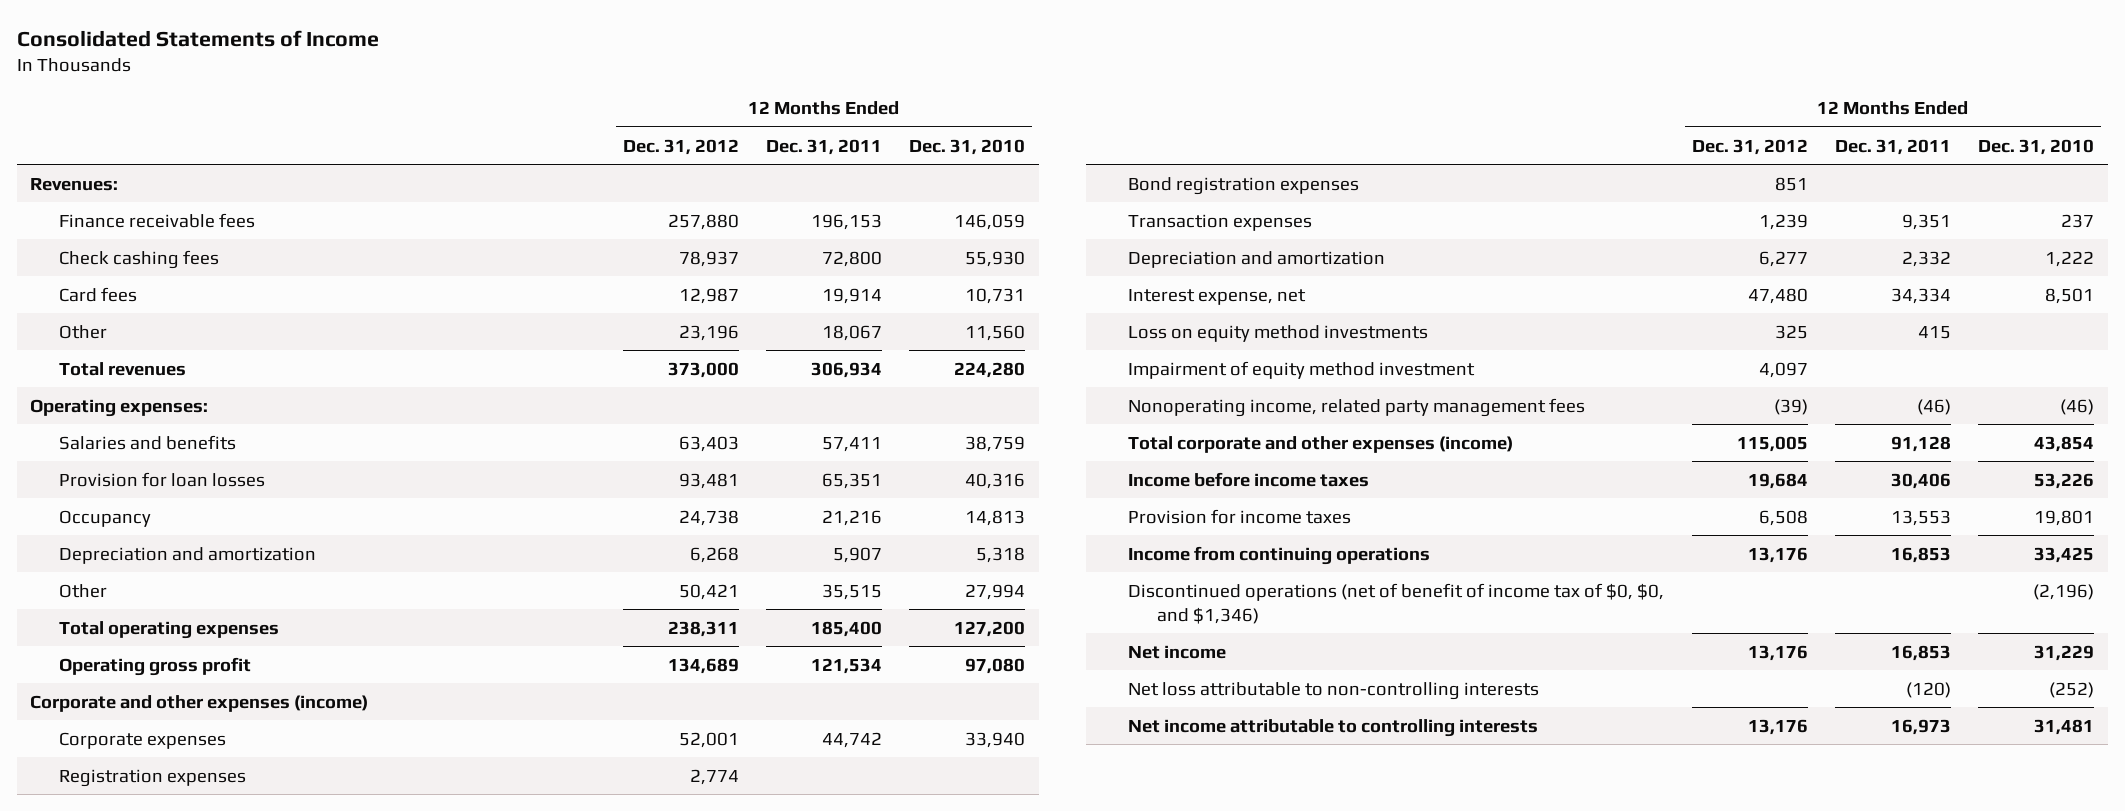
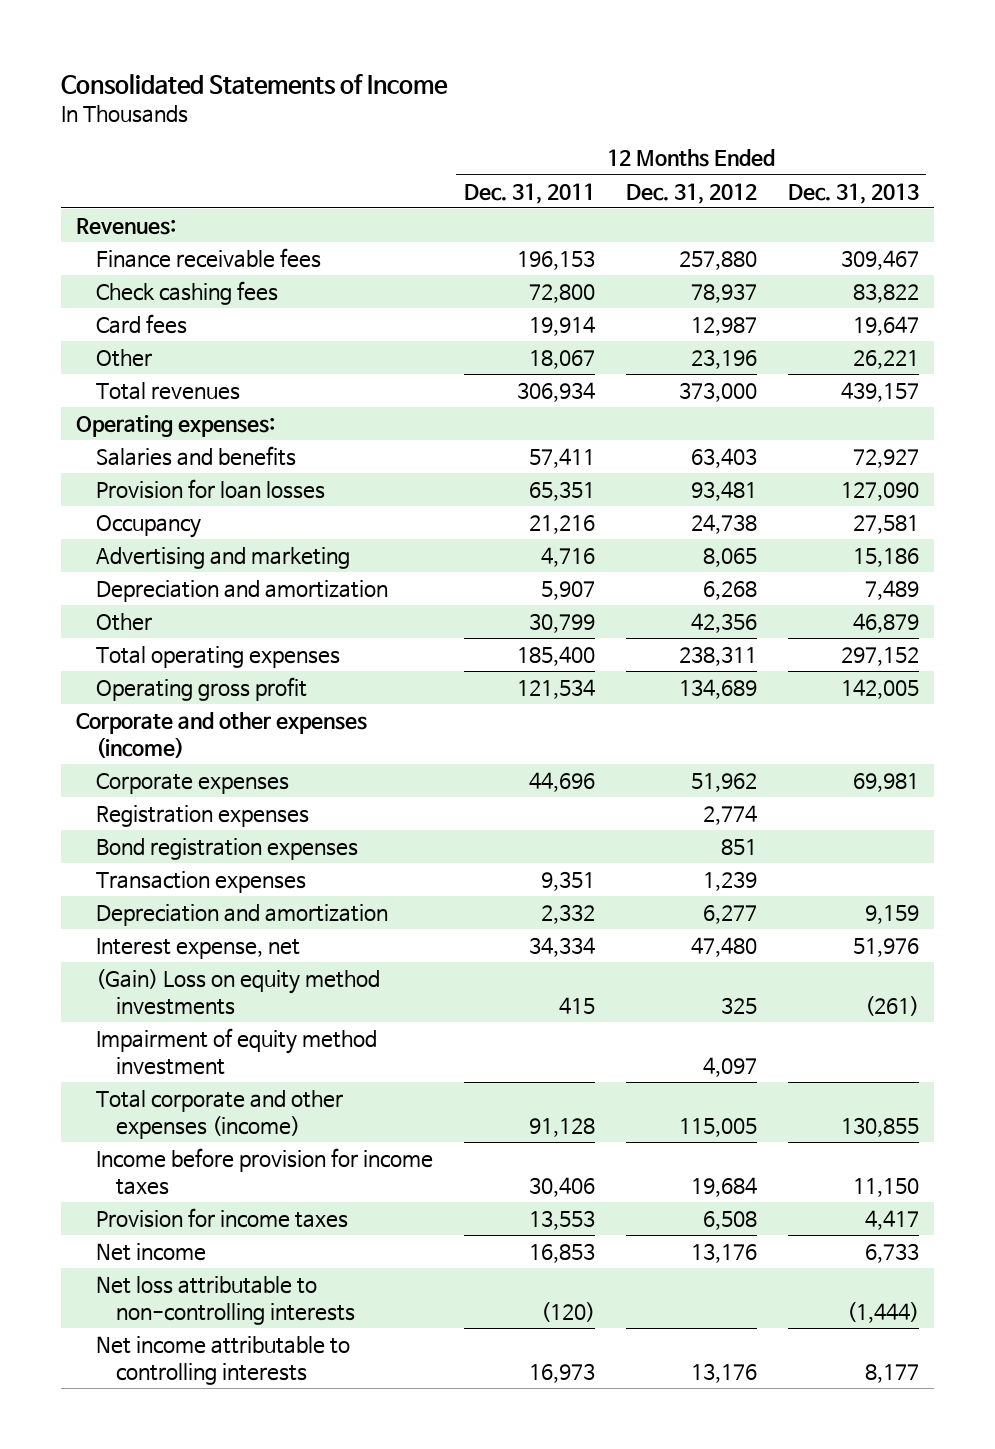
[909,138,1026,155] Dec. 31, 2010 -> none
none -> [787,182,919,204] Dec. 31, 2013
none -> [96,547,351,570] Advertising and marketing
[678,583,739,600] 50,421 -> [690,613,757,634] 42,356
[822,583,883,600] 35,515 -> [529,613,596,634] 30,799
[678,731,739,748] 52,001 -> [690,773,757,793] 51,962
[822,731,883,748] 44,742 -> [529,772,596,793] 44,696
[1128,324,1429,342] Loss on equity method investments -> [96,969,381,1015] (Gain) Loss on equity method investments
[1128,397,1586,417] Nonoperating income, related party management fees -> none
[1128,471,1370,487] Income before income taxes -> [96,1148,434,1195] Income before provision for income taxes
[1128,545,1431,565] Income from continuing operations -> none
[1128,582,1665,624] Discontinued operations (net of benefit of income tax of $0, $0, and $1,346) -> none

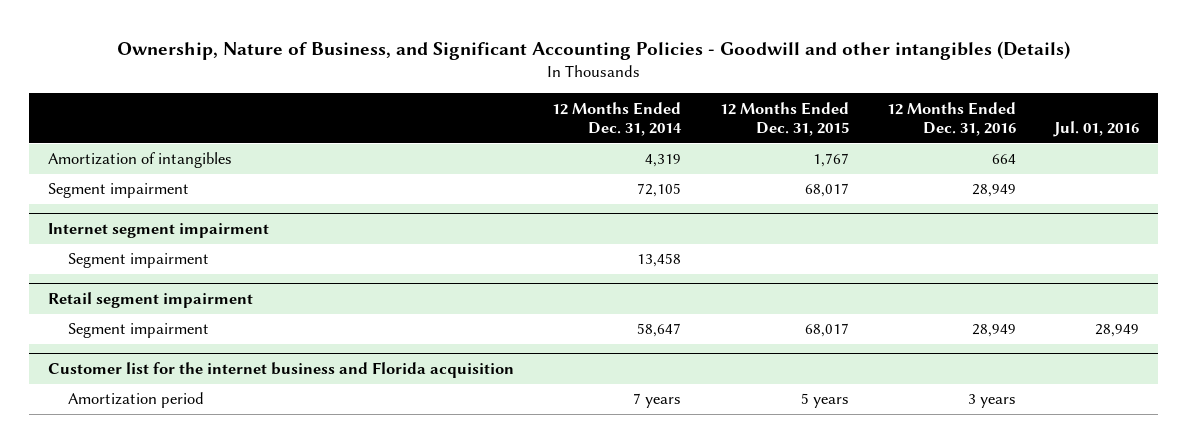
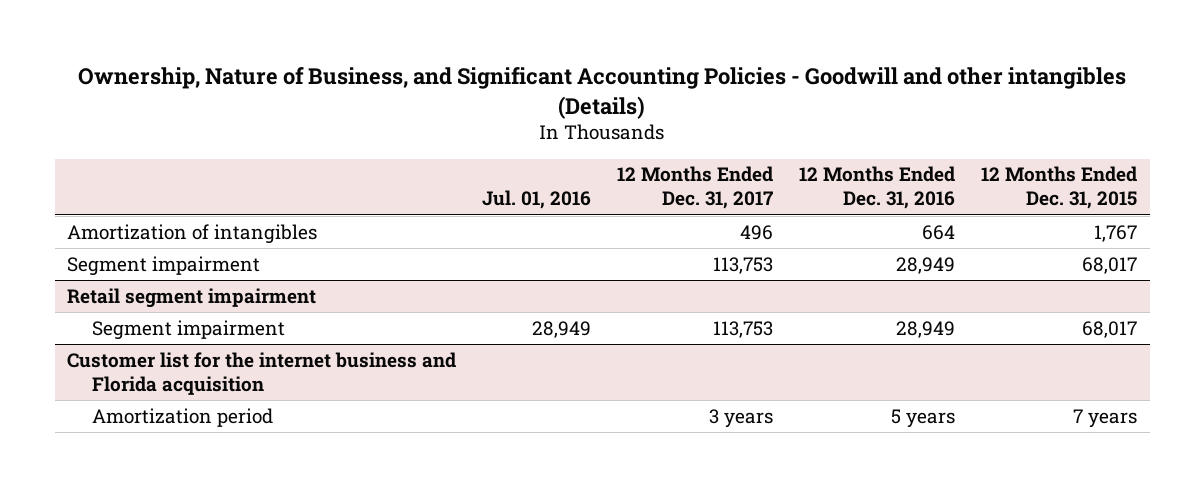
[552,101,683,137] 12 Months Ended Dec. 31, 2014 -> none
none -> [617,166,774,210] 12 Months Ended Dec. 31, 2017
[48,223,270,239] Internet segment impairment -> none
[68,253,210,269] Segment impairment -> none
[800,393,849,409] 5 years -> [1072,408,1137,428] 7 years
[967,394,1016,409] 3 years -> [890,408,955,428] 5 years

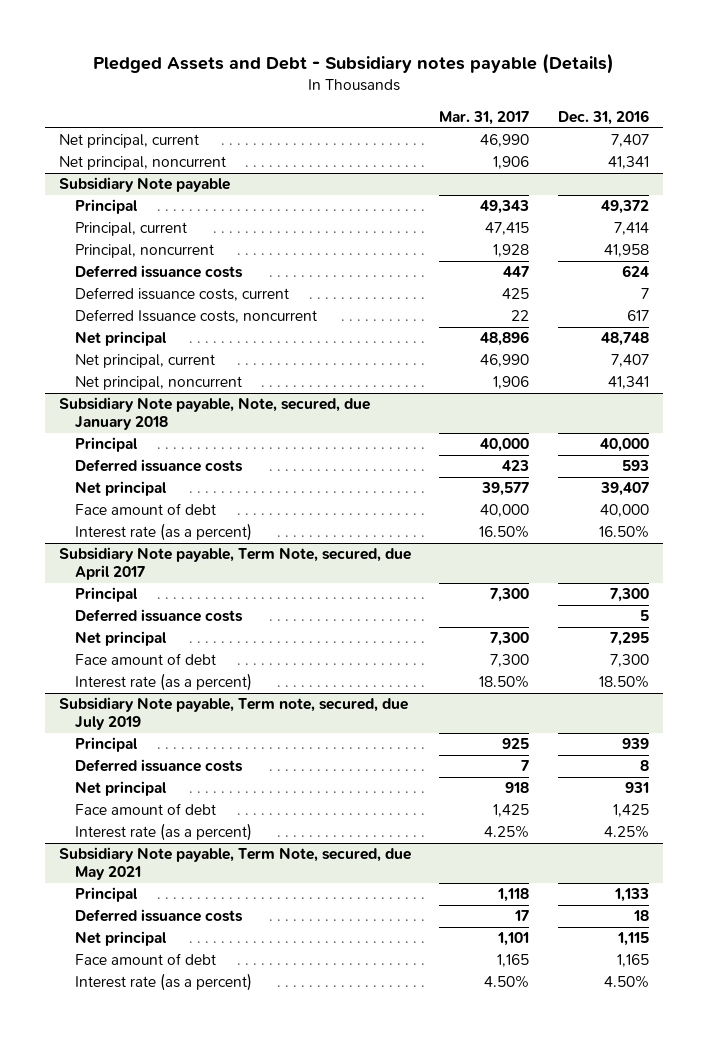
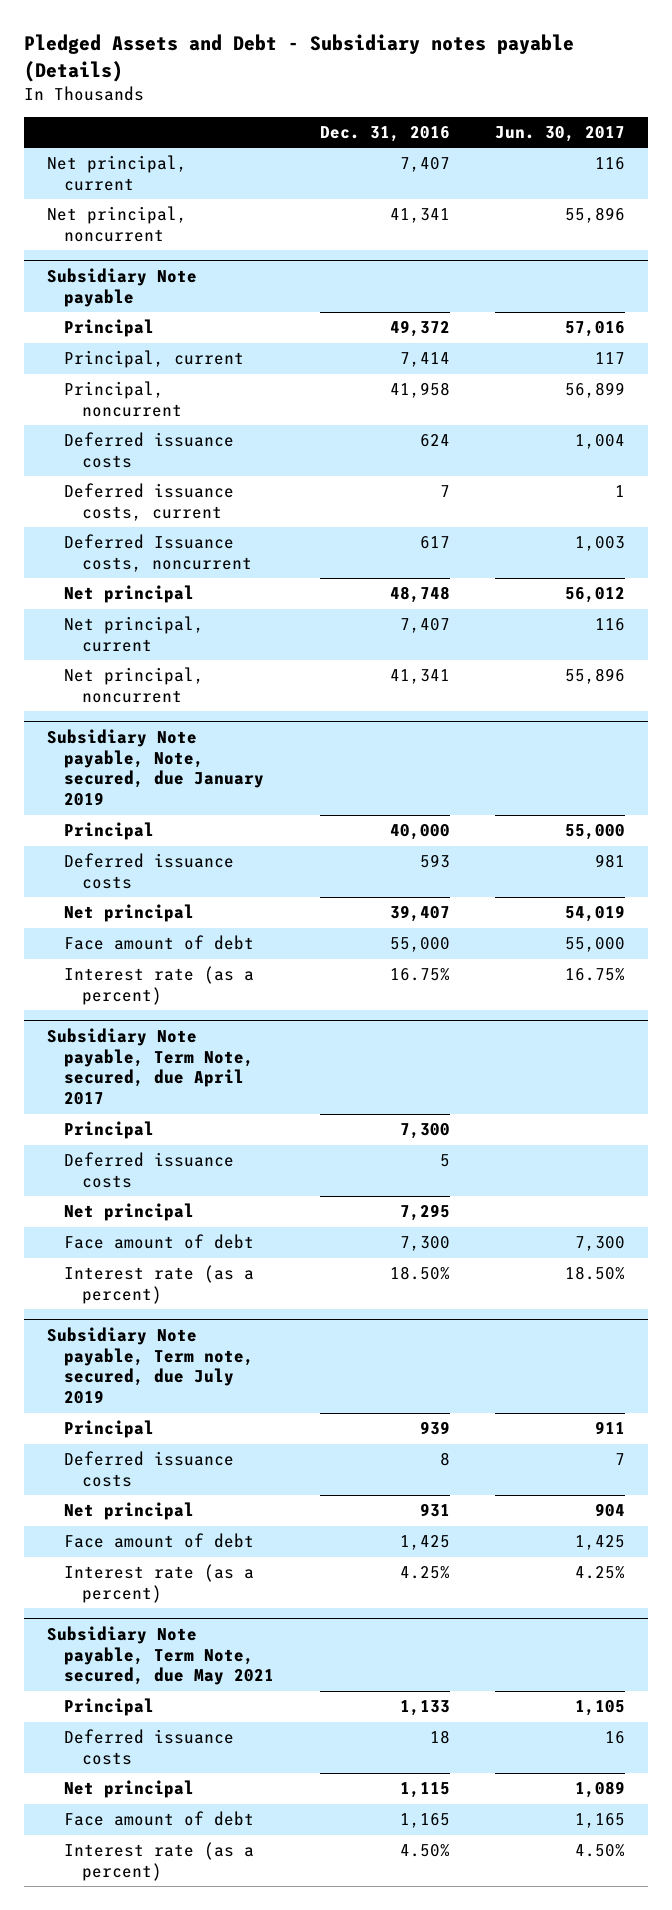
[439,110,530,125] Mar. 31, 2017 -> none
none -> [495,126,626,143] Jun. 30, 2017
[59,397,371,431] Subsidiary Note payable, Note, secured, due January 2018 -> [46,728,265,807] Subsidiary Note payable, Note, secured, due January 2019
[599,504,649,518] 40,000 -> [389,937,450,953] 55,000
[598,525,649,539] 16.50% -> [389,968,450,982] 16.75%

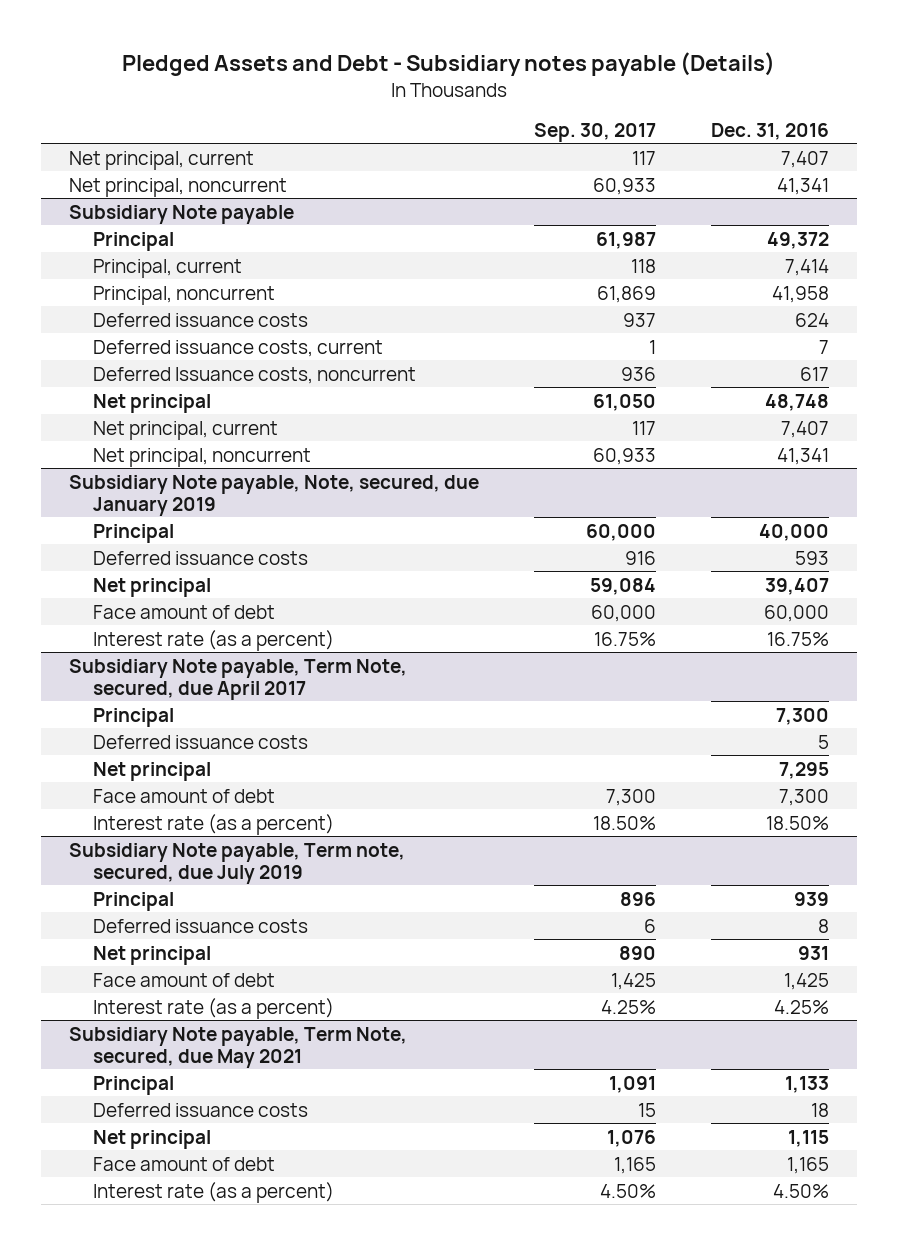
[495,126,626,143] Jun. 30, 2017 -> none
none -> [534,122,657,142] Sep. 30, 2017
[389,937,450,953] 55,000 -> [764,604,830,622] 60,000

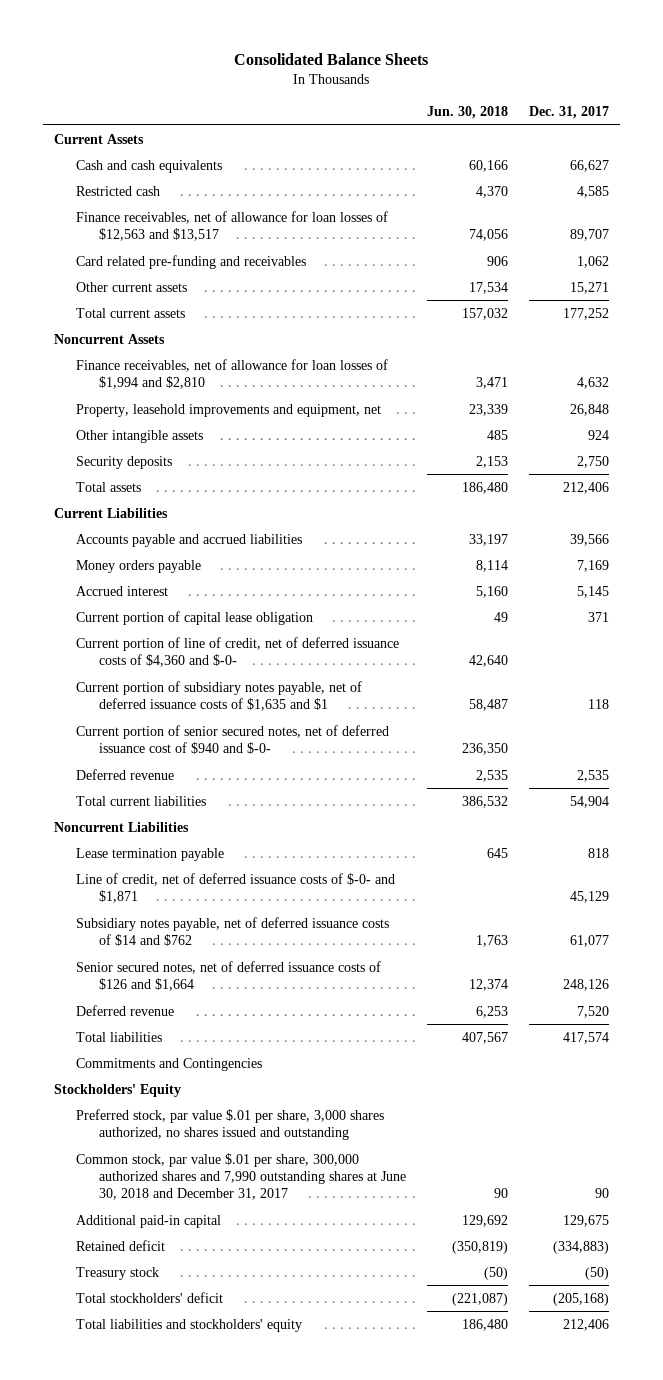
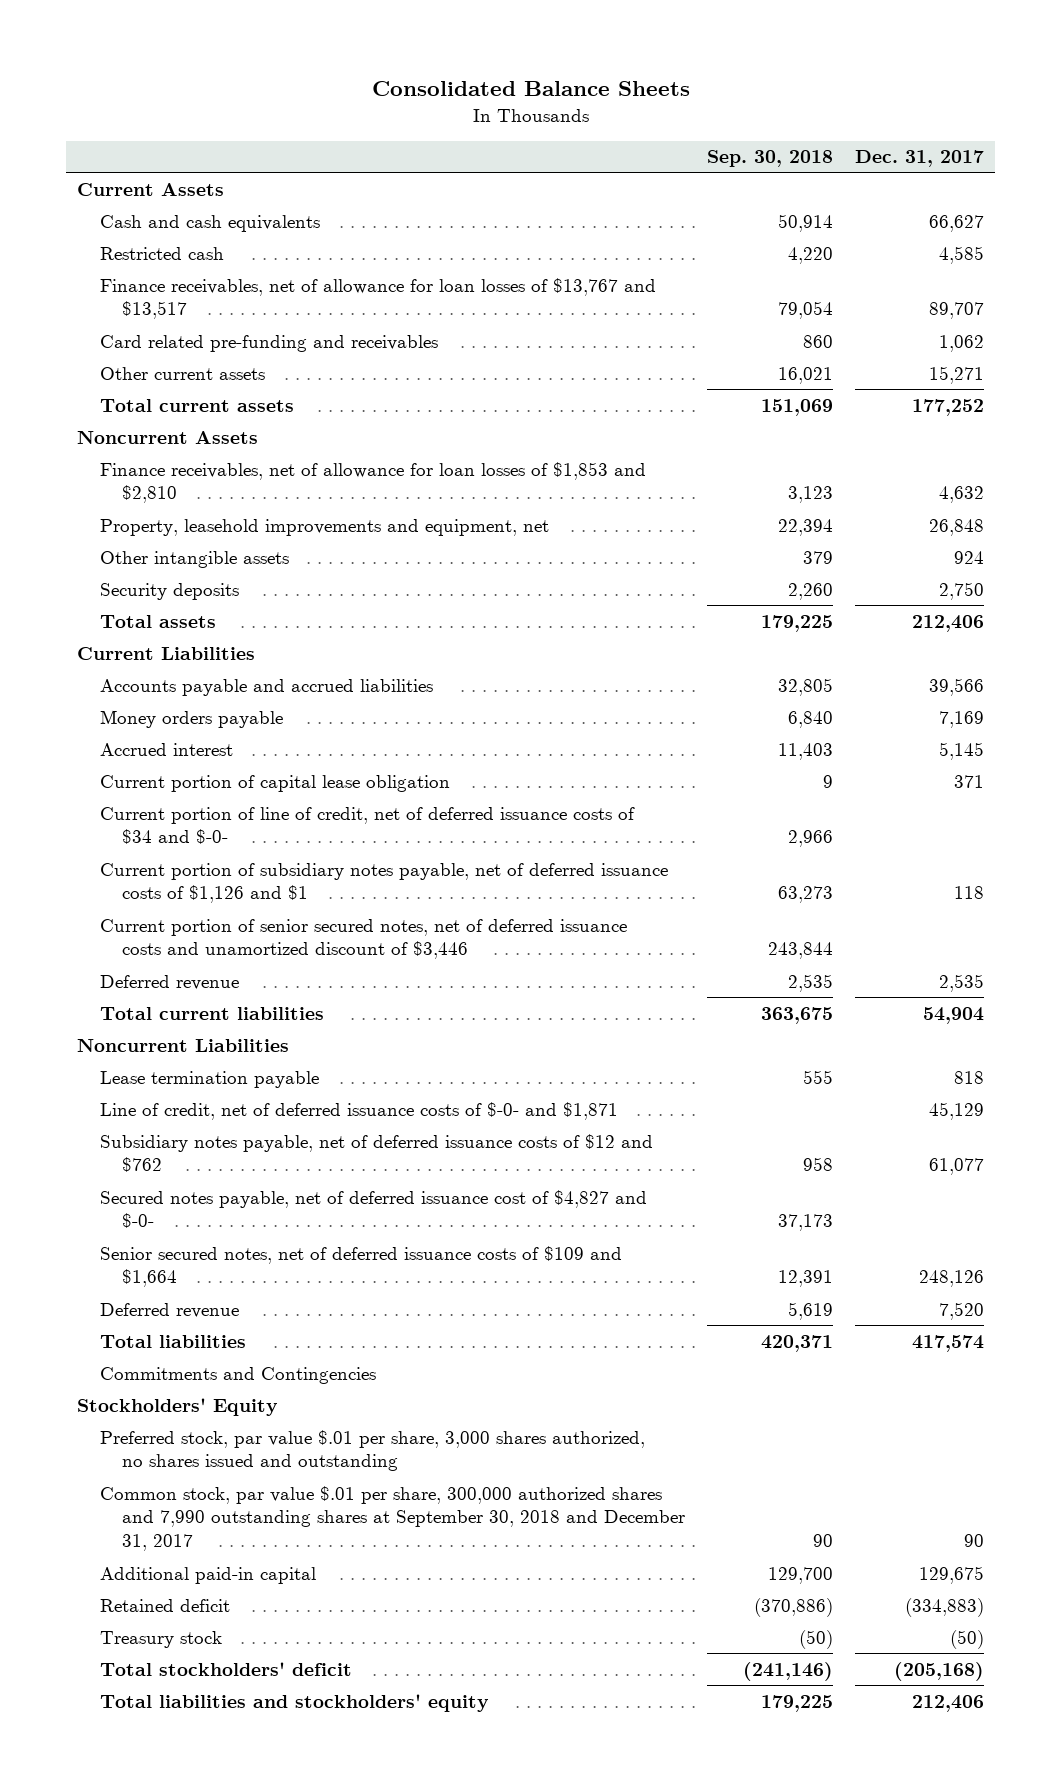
[426,106,508,120] Jun. 30, 2018 -> none
none -> [706,150,833,168] Sep. 30, 2018
[76,210,389,241] Finance receivables, net of allowance for loan losses of $12,563 and $13,517 -> [99,277,656,320] Finance receivables, net of allowance for loan losses of $13,767 and $13,517
[76,358,389,389] Finance receivables, net of allowance for loan losses of $1,994 and $2,810 -> [99,461,646,504] Finance receivables, net of allowance for loan losses of $1,853 and $2,810
[76,636,400,667] Current portion of line of credit, net of deferred issuance costs of $4,360 and $-0- -> [99,806,635,845] Current portion of line of credit, net of deferred issuance costs of $34 and $-0-
[76,680,363,711] Current portion of subsidiary notes payable, net of deferred issuance costs of $1,635 and $1 -> [99,862,668,904] Current portion of subsidiary notes payable, net of deferred issuance costs of $1,126 and $1
[76,724,390,754] Current portion of senior secured notes, net of deferred issuance cost of $940 and $-0- -> [99,918,627,960] Current portion of senior secured notes, net of deferred issuance costs and unamortized discount of $3,446
[76,916,390,946] Subsidiary notes payable, net of deferred issuance costs of $14 and $762 -> [99,1133,653,1173] Subsidiary notes payable, net of deferred issuance costs of $12 and $762
none -> [99,1189,647,1229] Secured notes payable, net of deferred issuance cost of $4,827 and $-0-
[76,960,382,991] Senior secured notes, net of deferred issuance costs of $126 and $1,664 -> [99,1245,622,1288] Senior secured notes, net of deferred issuance costs of $109 and $1,664
[76,1152,406,1200] Common stock, par value $.01 per share, 300,000 authorized shares and 7,990 outstanding shares at June 30, 2018 and December 31, 2017 -> [99,1485,685,1552] Common stock, par value $.01 per share, 300,000 authorized shares and 7,990 outstanding shares at September 30, 2018 and December 31, 2017

